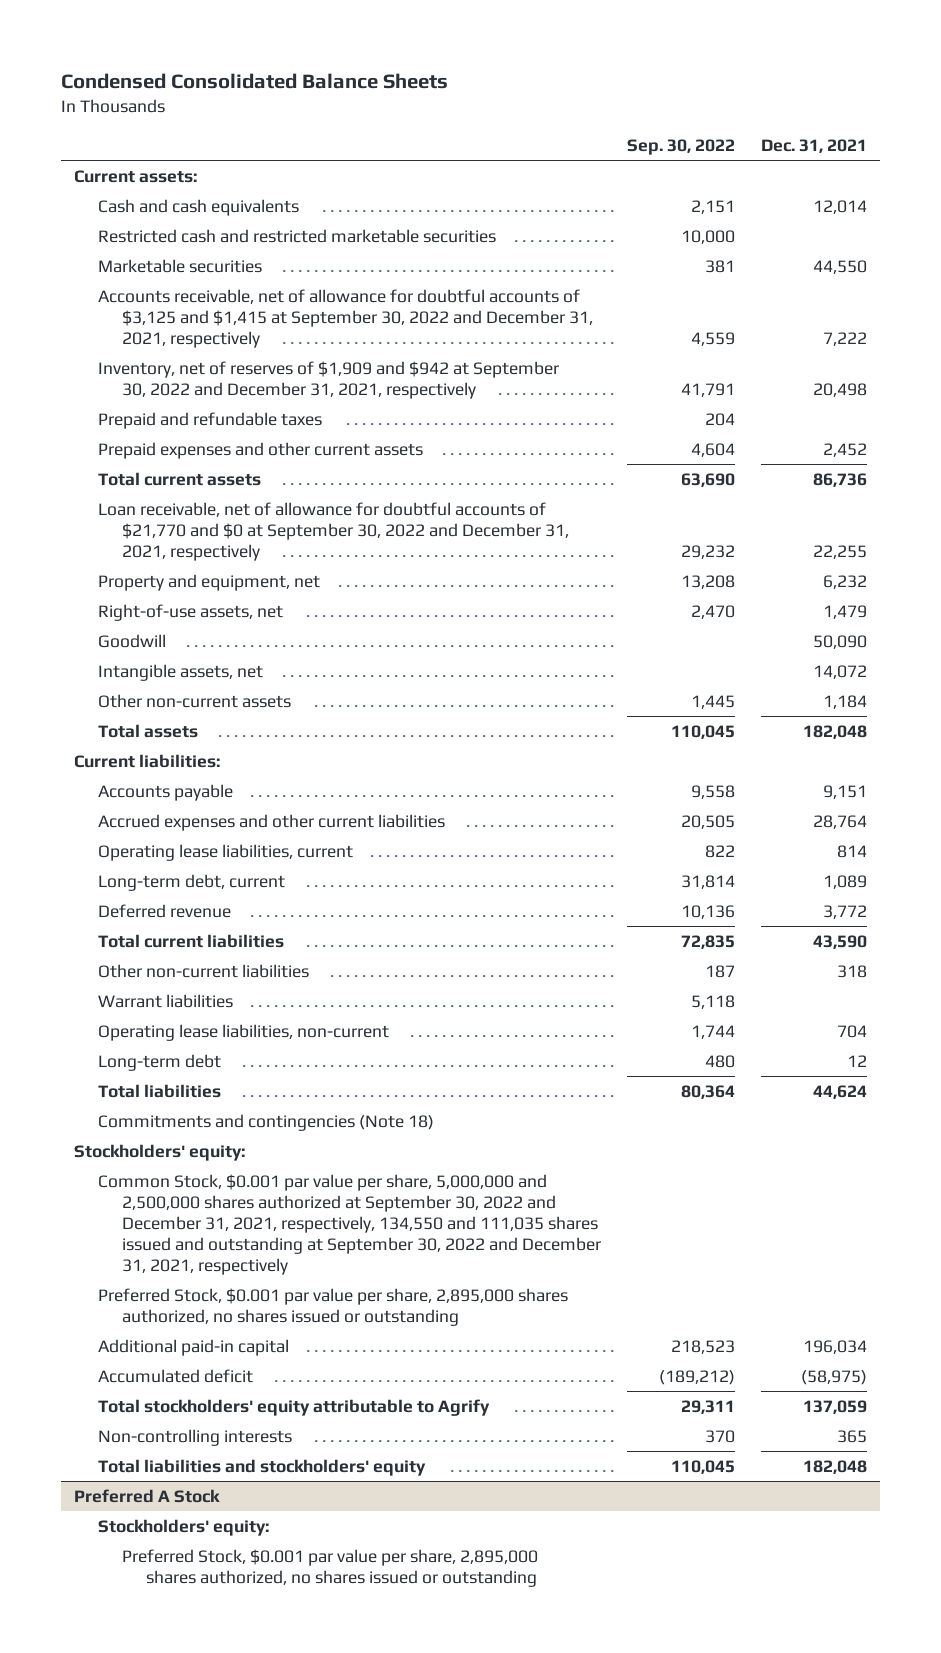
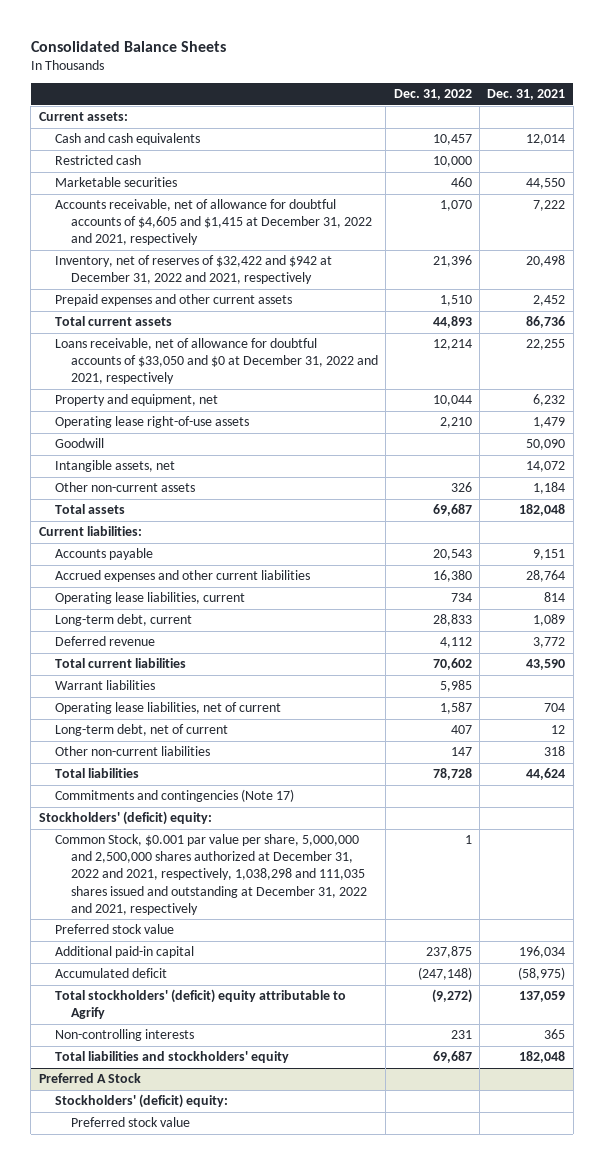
[60,73,448,90] Condensed Consolidated Balance Sheets -> [30,40,226,52] Consolidated Balance Sheets
[627,138,736,155] Sep. 30, 2022 -> none
none -> [393,89,472,101] Dec. 31, 2022
[98,228,497,243] Restricted cash and restricted marketable securities -> [54,155,141,166] Restricted cash
[98,411,323,429] Prepaid and refundable taxes -> none
[98,288,594,348] Accounts receivable, net of allowance for doubtful accounts of $3,125 and $1,415 at September 30, 2022 and December 31, 2021, respectively -> [54,199,372,246] Accounts receivable, net of allowance for doubtful accounts of $4,605 and $1,415 at December 31, 2022 and 2021, respectively
[98,360,560,399] Inventory, net of reserves of $1,909 and $942 at September 30, 2022 and December 31, 2021, respectively -> [54,255,332,285] Inventory, net of reserves of $32,422 and $942 at December 31, 2022 and 2021, respectively
[98,501,570,561] Loan receivable, net of allowance for doubtful accounts of $21,770 and $0 at September 30, 2022 and December 31, 2021, respectively -> [54,338,378,385] Loans receivable, net of allowance for doubtful accounts of $33,050 and $0 at December 31, 2022 and 2021, respectively
[98,603,284,621] Right-of-use assets, net -> [54,416,249,429] Operating lease right-of-use assets
[98,1023,390,1041] Operating lease liabilities, non-current -> [54,702,281,715] Operating lease liabilities, net of current
[98,1053,222,1071] Long-term debt -> [54,724,228,737] Long-term debt, net of current
[98,963,310,978] Other non-current liabilities -> [54,746,210,757] Other non-current liabilities
[98,1113,435,1131] Commitments and contingencies (Note 18) -> [54,789,294,803] Commitments and contingencies (Note 17)
[73,1143,245,1161] Stockholders' equity: -> [38,811,212,826] Stockholders' (deficit) equity:
[98,1173,602,1276] Common Stock, $0.001 par value per share, 5,000,000 and 2,500,000 shares authorized at September 30, 2022 and December 31, 2021, respectively, 134,550 and 111,035 shares issued and outstanding at September 30, 2022 and December 31, 2021, respectively -> [54,834,367,915] Common Stock, $0.001 par value per share, 5,000,000 and 2,500,000 shares authorized at December 31, 2022 and 2021, respectively, 1,038,298 and 111,035 shares issued and outstanding at December 31, 2022 and 2021, respectively
[98,1287,569,1326] Preferred Stock, $0.001 par value per share, 2,895,000 shares authorized, no shares issued or outstanding -> [54,924,174,935] Preferred stock value
[98,1398,491,1416] Total stockholders' equity attributable to Agrify -> [54,989,346,1020] Total stockholders' (deficit) equity attributable to Agrify
[98,1518,270,1536] Stockholders' equity: -> [54,1094,228,1109] Stockholders' (deficit) equity:
[122,1548,539,1587] Preferred Stock, $0.001 par value per share, 2,895,000 shares authorized, no shares issued or outstanding -> [70,1117,190,1128] Preferred stock value

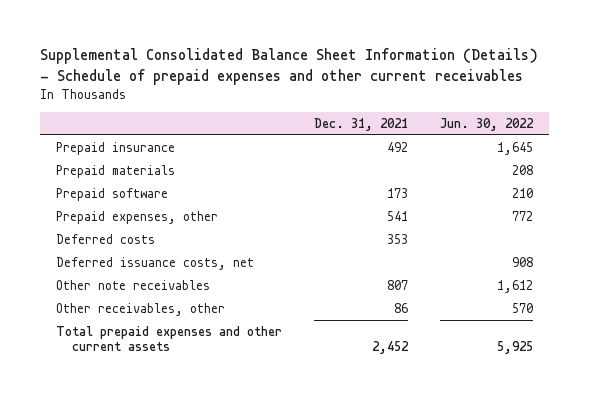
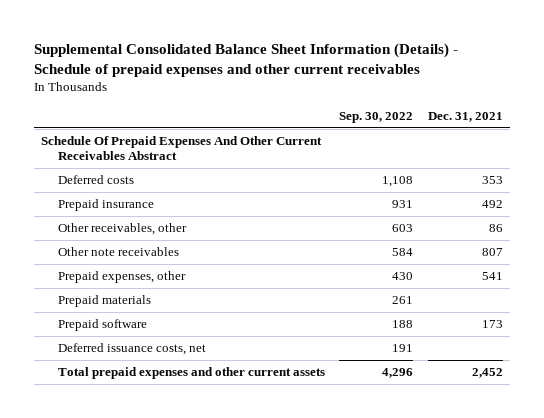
[440,118,535,132] Jun. 30, 2022 -> none
none -> [339,111,414,123] Sep. 30, 2022
none -> [41,136,323,161] Schedule Of Prepaid Expenses And Other Current Receivables Abstract
[55,234,155,245] Deferred costs -> [58,175,135,185] Deferred costs
[55,303,225,317] Other receivables, other -> [58,223,188,236] Other receivables, other
[55,280,210,291] Other note receivables -> [58,247,180,257] Other note receivables
[55,211,218,225] Prepaid expenses, other -> [58,271,187,284] Prepaid expenses, other

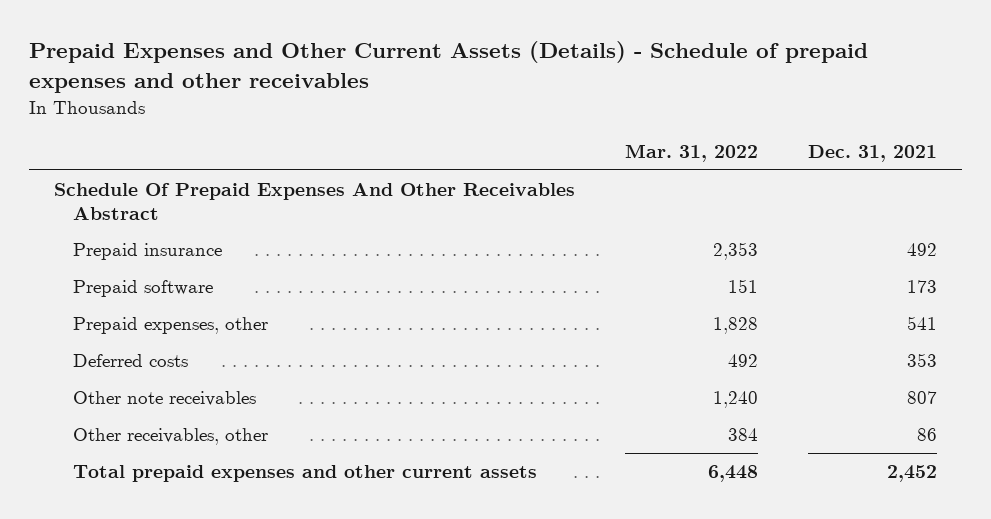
[33,42,458,77] Supplemental Consolidated Balance Sheet Information (Details) - Schedule of prepaid expenses and other current receivables -> [28,41,868,93] Prepaid Expenses and Other Current Assets (Details) - Schedule of prepaid expenses and other receivables
[339,111,414,123] Sep. 30, 2022 -> none
none -> [625,143,759,162] Mar. 31, 2022
[41,136,323,161] Schedule Of Prepaid Expenses And Other Current Receivables Abstract -> [53,183,575,220] Schedule Of Prepaid Expenses And Other Receivables Abstract
[58,295,152,308] Prepaid materials -> none
[58,343,207,356] Deferred issuance costs, net -> none
[58,271,187,284] Prepaid expenses, other -> [73,317,269,335] Prepaid expenses, other
[58,175,135,185] Deferred costs -> [73,354,189,368] Deferred costs
[58,247,180,257] Other note receivables -> [73,391,257,407] Other note receivables
[58,223,188,236] Other receivables, other -> [73,428,269,446] Other receivables, other

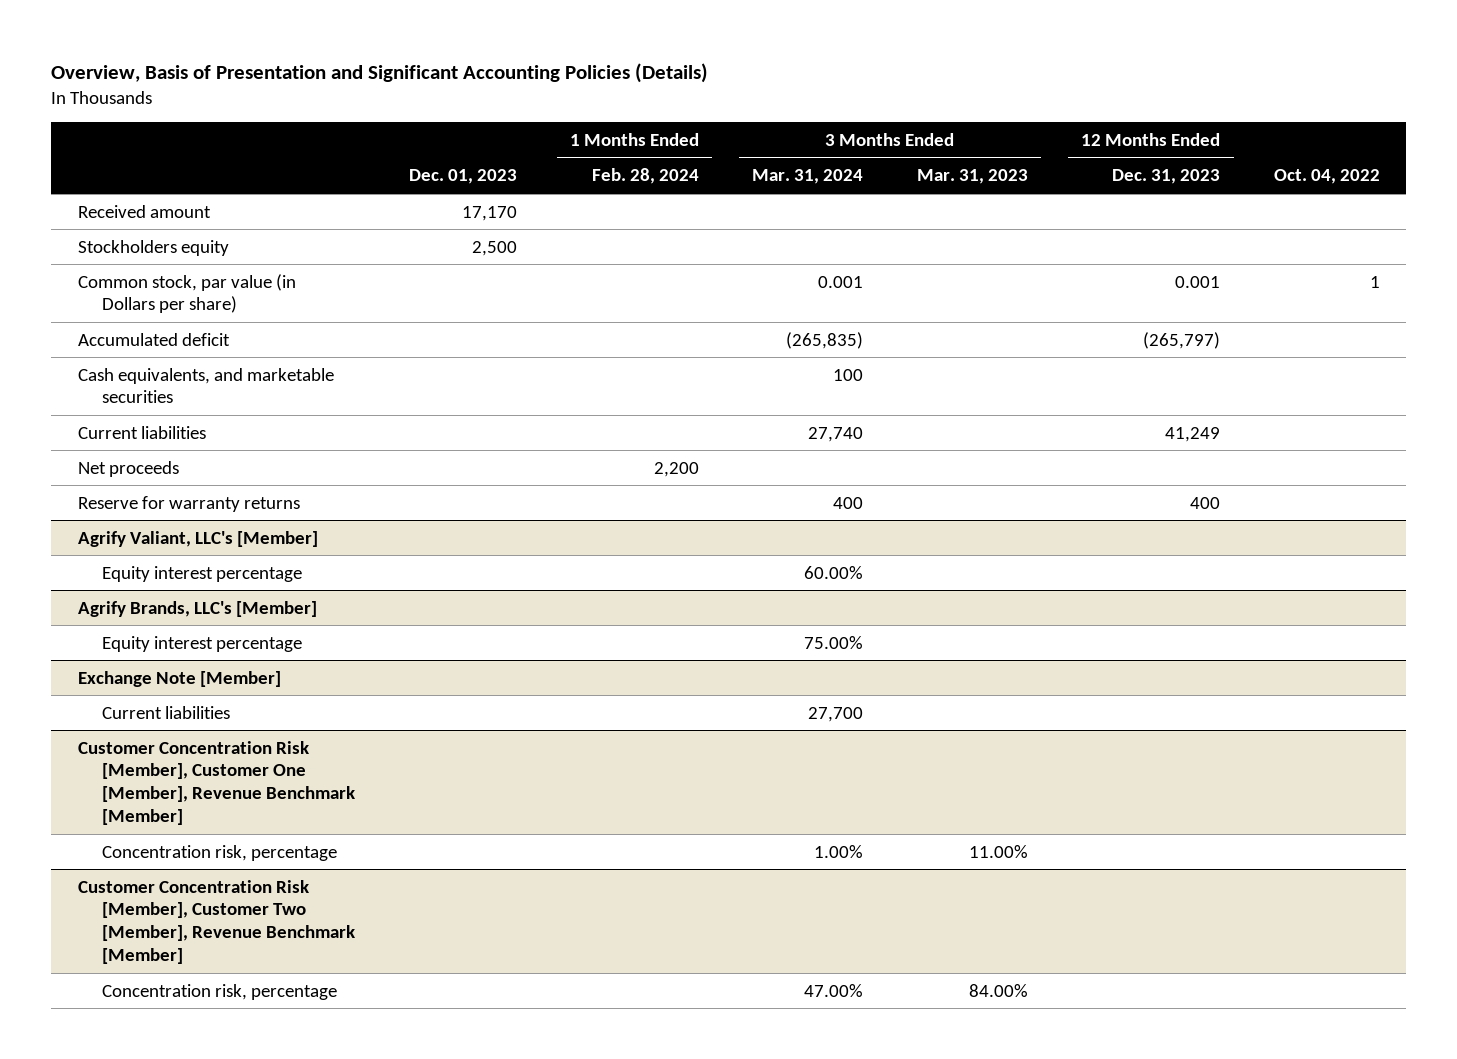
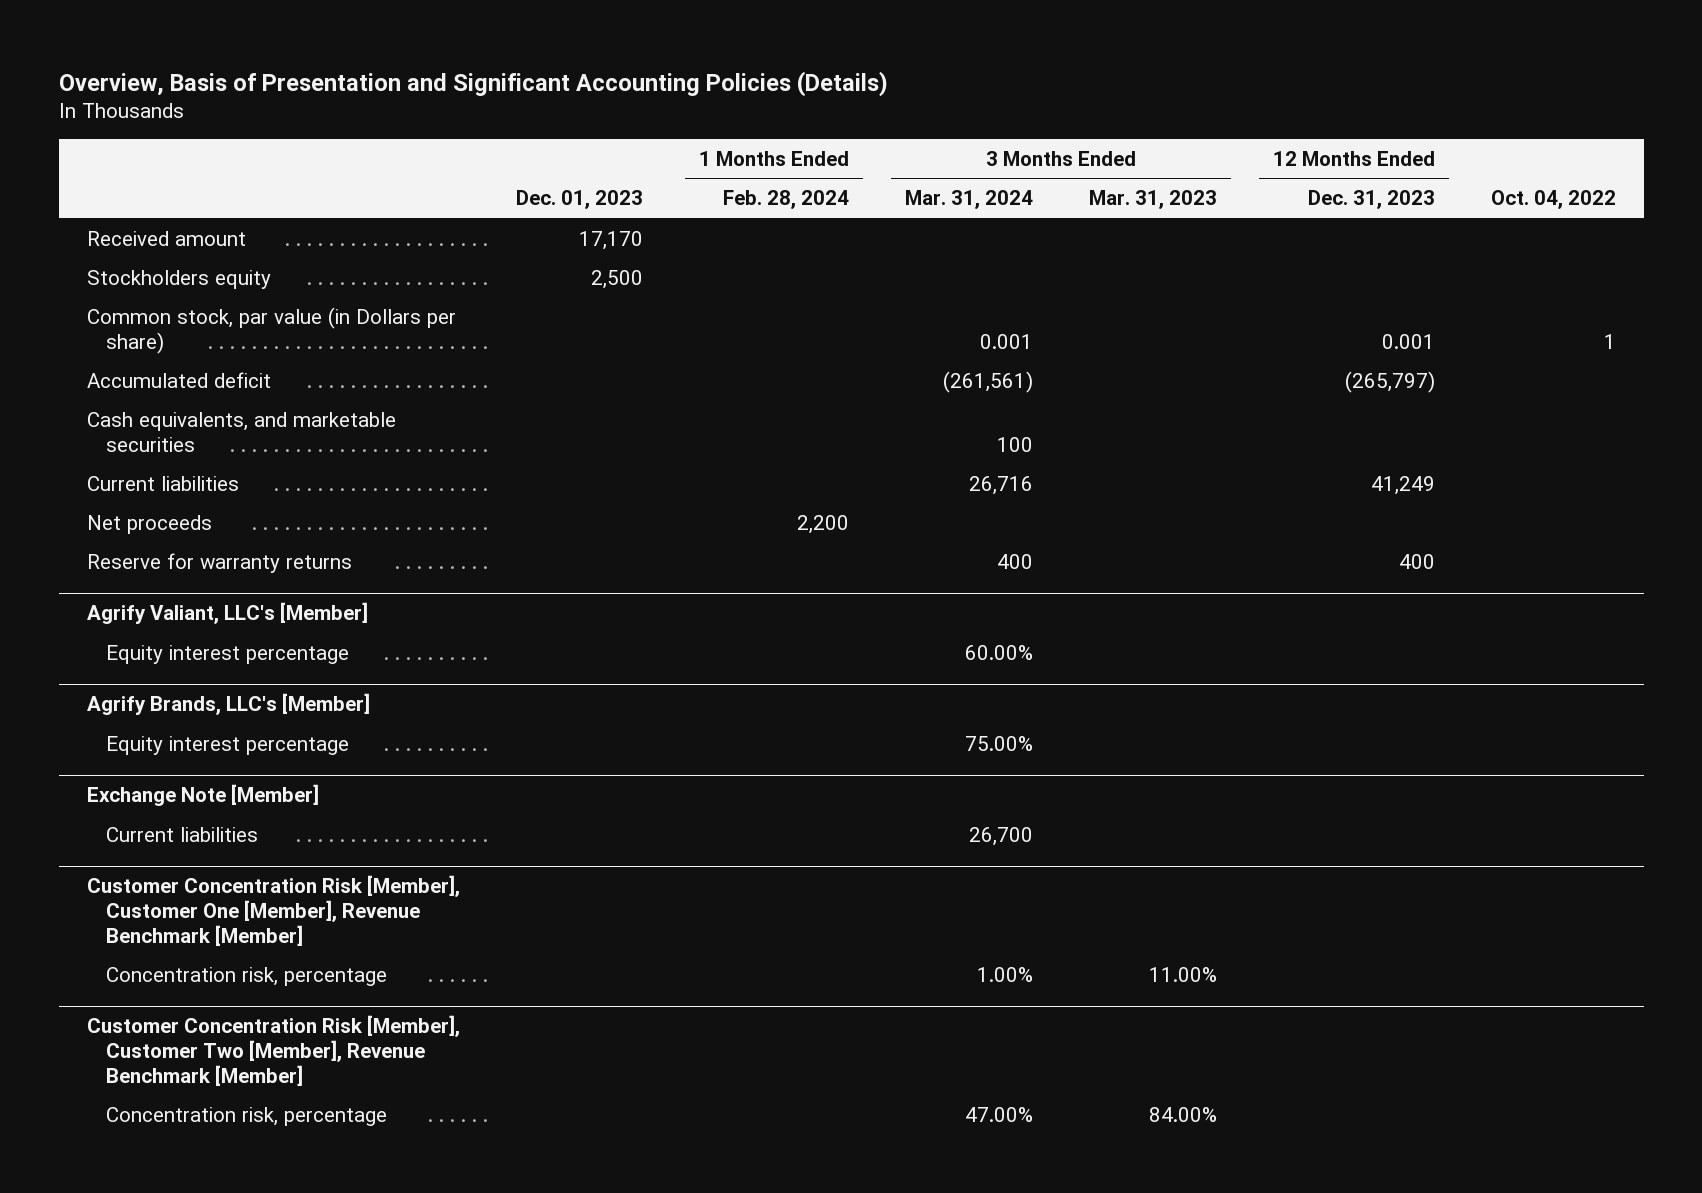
[786,331,864,349] (265,835) -> [942,370,1033,393] (261,561)
[808,426,864,442] 27,740 -> [968,475,1033,495] 26,716
[808,706,864,722] 27,700 -> [968,826,1033,846] 26,700

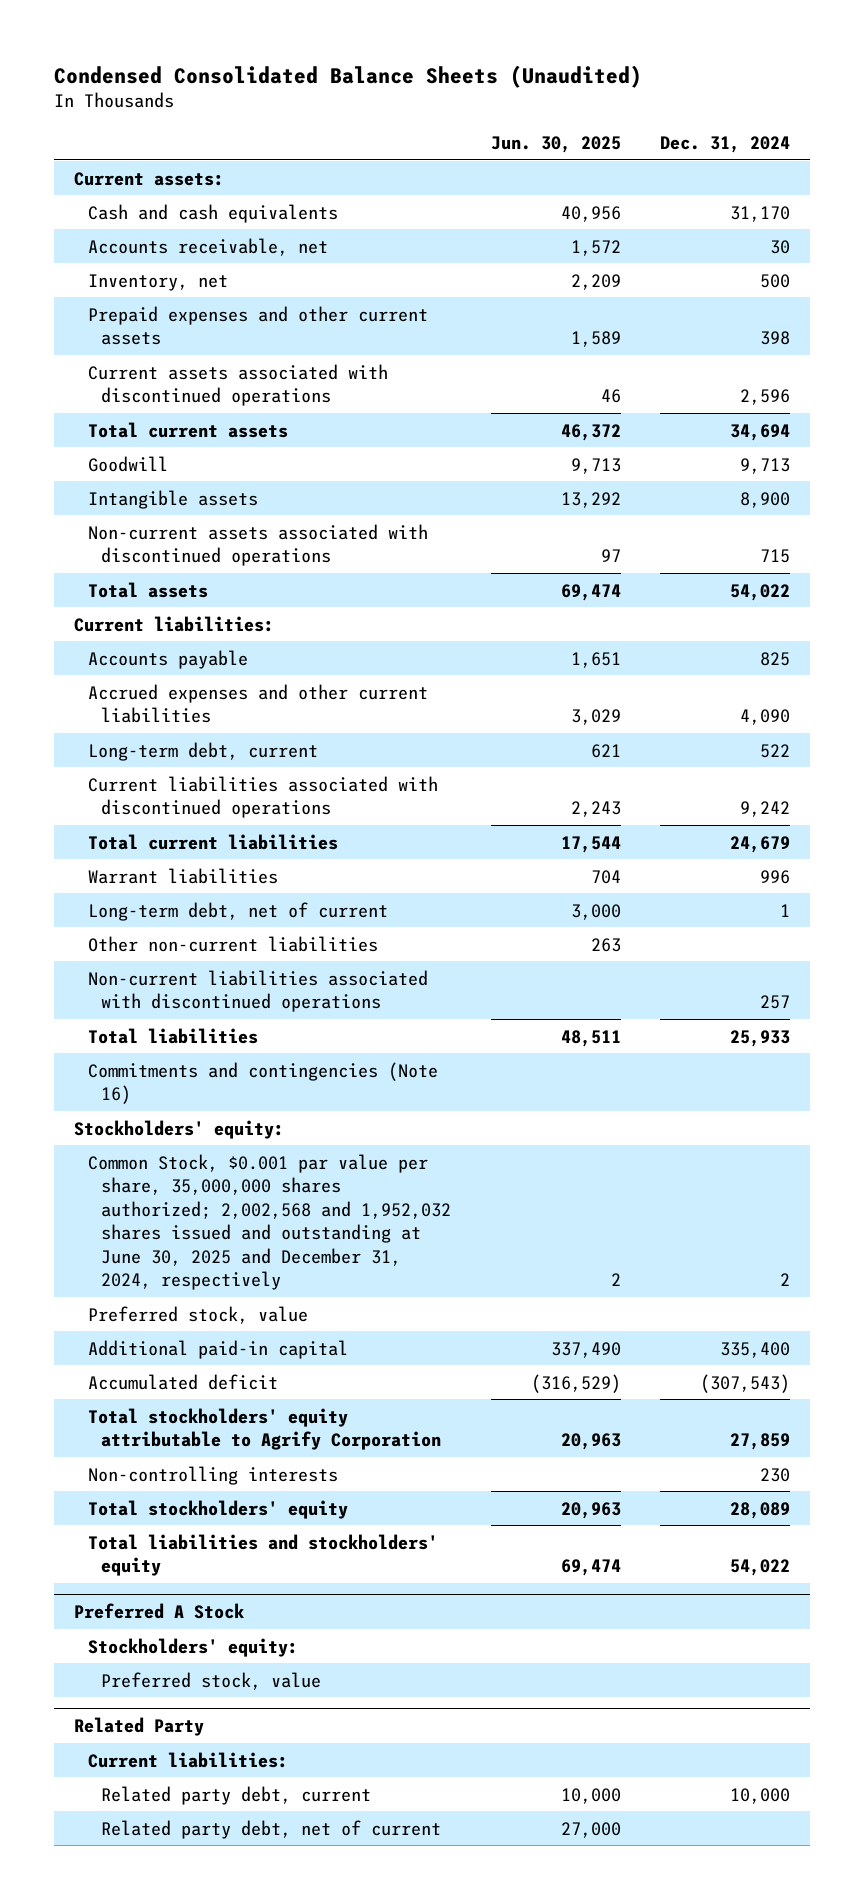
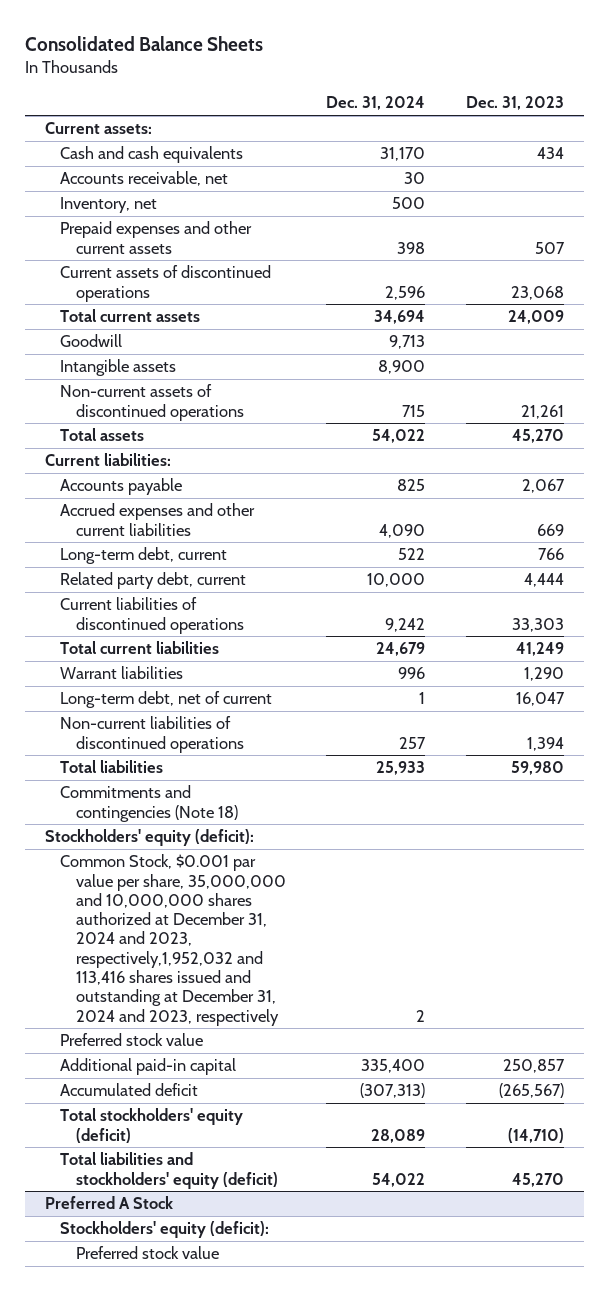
[54,64,643,88] Condensed Consolidated Balance Sheets (Unaudited) -> [24,35,263,51] Consolidated Balance Sheets
[490,135,621,153] Jun. 30, 2025 -> none
none -> [465,96,564,111] Dec. 31, 2023
[87,363,388,407] Current assets associated with discontinued operations -> [60,265,272,302] Current assets of discontinued operations
[87,523,428,567] Non-current assets associated with discontinued operations -> [60,384,244,421] Non-current assets of discontinued operations
none -> [60,572,247,590] Related party debt, current
[87,775,438,819] Current liabilities associated with discontinued operations -> [60,597,244,634] Current liabilities of discontinued operations
[87,935,378,952] Other non-current liabilities -> none
[87,969,428,1013] Non-current liabilities associated with discontinued operations -> [60,716,244,753] Non-current liabilities of discontinued operations
[87,1061,438,1105] Commitments and contingencies (Note 16) -> [60,785,238,822] Commitments and contingencies (Note 18)
[74,1119,285,1139] Stockholders' equity: -> [45,829,255,847] Stockholders' equity (deficit):
[87,1153,452,1291] Common Stock, $0.001 par value per share, 35,000,000 shares authorized; 2,002,568 and 1,952,032 shares issued and outstanding at June 30, 2025 and December 31, 2024, respectively -> [60,854,286,1026] Common Stock, $0.001 par value per share, 35,000,000 and 10,000,000 shares authorized at December 31, 2024 and 2023, respectively,1,952,032 and 113,416 shares issued and outstanding at December 31, 2024 and 2023, respectively
[87,1305,308,1324] Preferred stock, value -> [60,1033,204,1047] Preferred stock value
[87,1407,442,1451] Total stockholders' equity attributable to Agrify Corporation -> none
[87,1465,338,1485] Non-controlling interests -> none
[700,1373,791,1393] (307,543) -> [360,1083,426,1099] (307,313)
[87,1499,348,1519] Total stockholders' equity -> [60,1108,244,1143] Total stockholders' equity (deficit)
[87,1533,438,1577] Total liabilities and stockholders' equity -> [60,1152,278,1189] Total liabilities and stockholders' equity (deficit)
[74,1717,205,1737] Related Party -> none
[87,1751,288,1768] Current liabilities: -> none
[101,1785,372,1805] Related party debt, current -> none
[101,1819,442,1839] Related party debt, net of current -> none
[87,1637,298,1657] Stockholders' equity: -> [60,1221,270,1239] Stockholders' equity (deficit):
[101,1671,322,1690] Preferred stock, value -> [75,1246,219,1260] Preferred stock value

